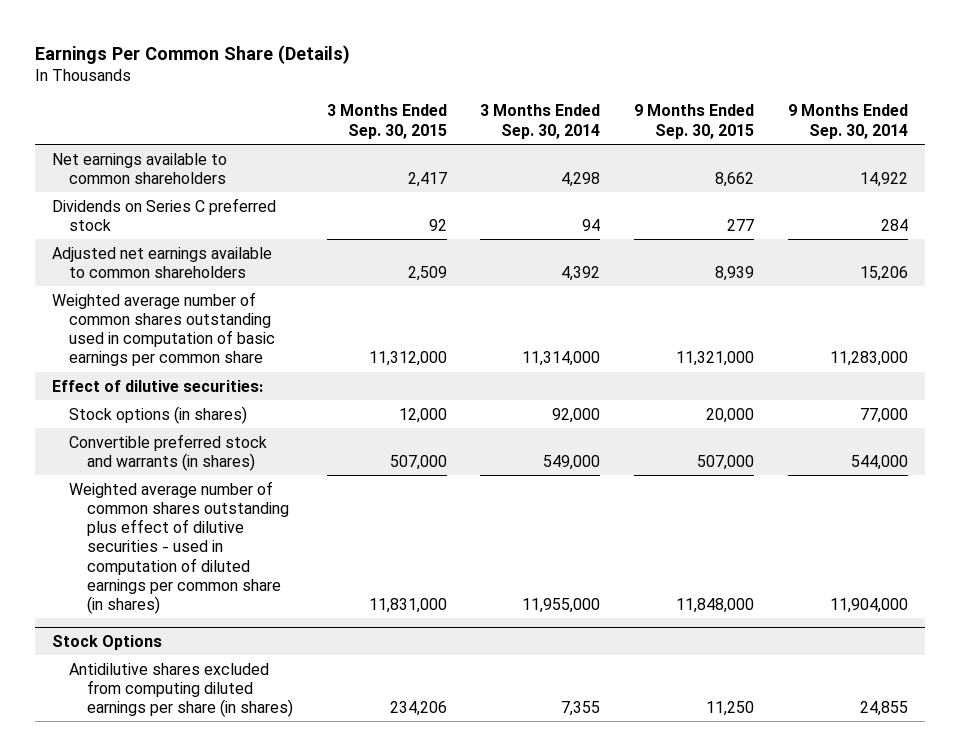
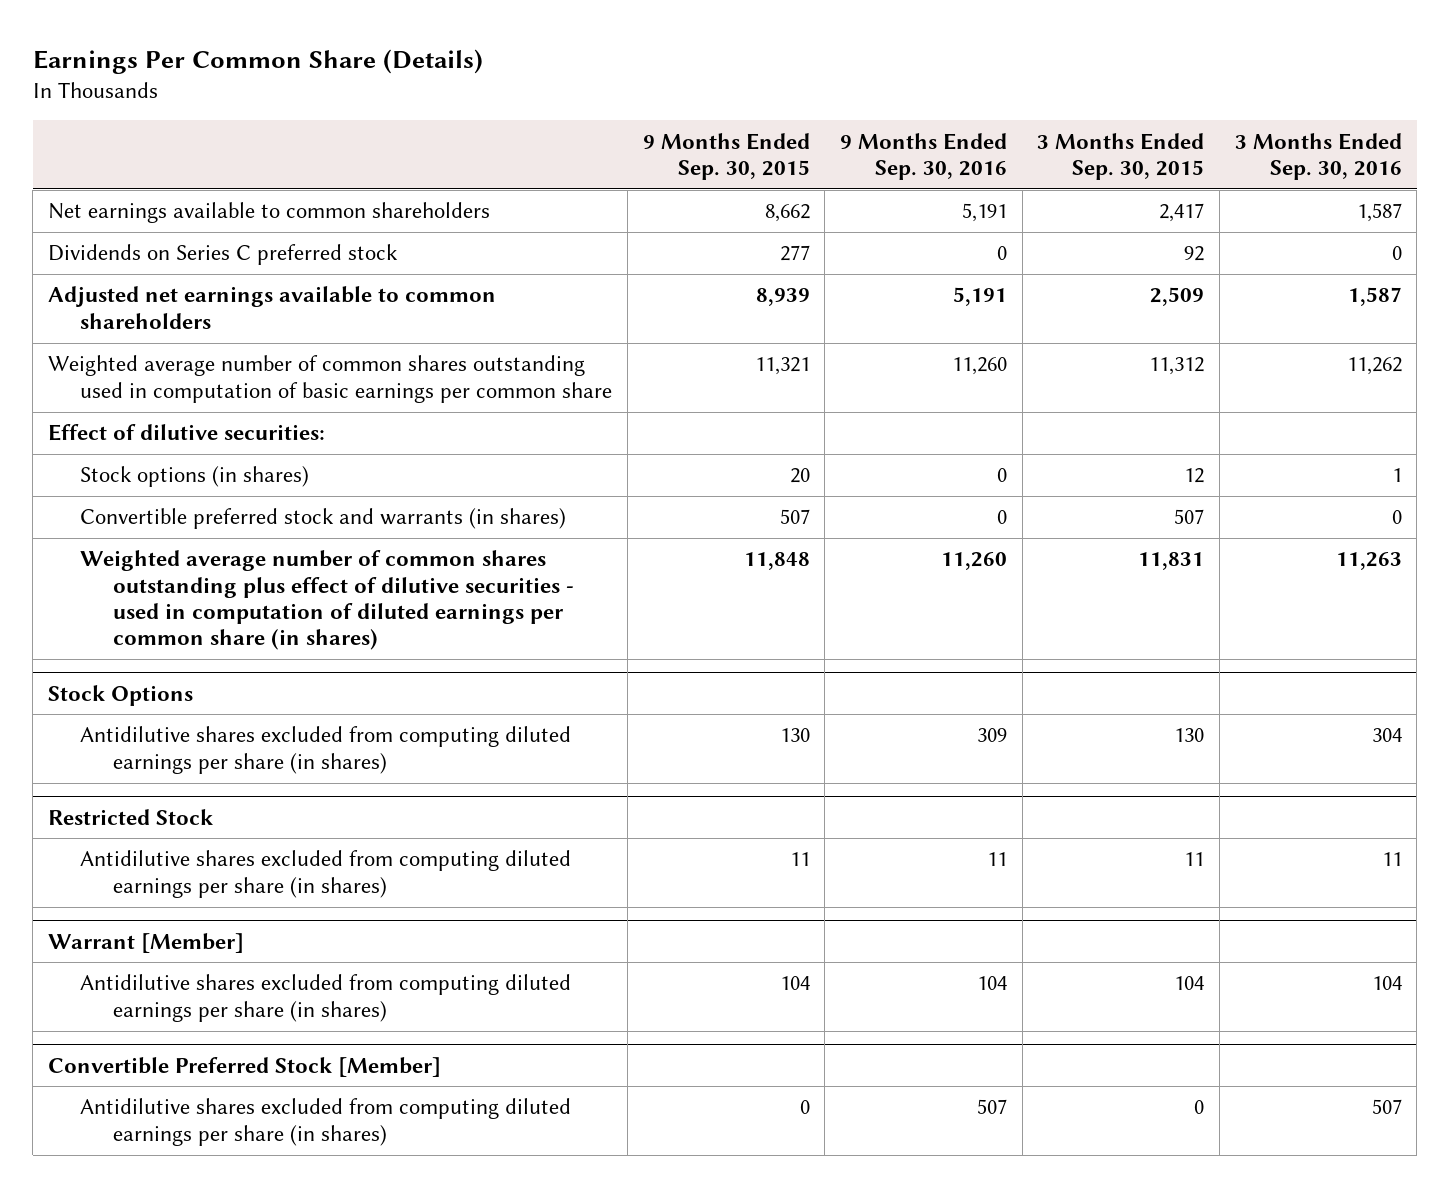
[480,104,601,139] 3 Months Ended Sep. 30, 2014 -> none
[788,104,909,139] 9 Months Ended Sep. 30, 2014 -> none
none -> [840,132,1008,180] 9 Months Ended Sep. 30, 2016
none -> [1234,132,1402,180] 3 Months Ended Sep. 30, 2016
[368,351,447,367] 11,312,000 -> [1149,357,1205,376] 11,312
[676,351,755,367] 11,321,000 -> [754,357,810,376] 11,321
[398,407,447,423] 12,000 -> [1184,468,1205,484] 12
[706,407,755,423] 20,000 -> [789,468,810,484] 20
[389,454,447,470] 507,000 -> [1174,509,1205,525] 507
[697,454,755,470] 507,000 -> [779,509,810,525] 507
[368,598,447,614] 11,831,000 -> [1138,552,1205,571] 11,831
[676,598,755,614] 11,848,000 -> [743,552,810,571] 11,848
[389,701,447,717] 234,206 -> [1174,728,1205,743] 130
[706,701,755,717] 11,250 -> [779,728,810,743] 130
none -> [47,808,213,825] Restricted Stock
none -> [80,850,572,898] Antidilutive shares excluded from computing diluted earnings per share (in shares)
none -> [47,932,244,953] Warrant [Member]
none -> [80,974,572,1022] Antidilutive shares excluded from computing diluted earnings per share (in shares)
none -> [47,1056,441,1077] Convertible Preferred Stock [Member]
none -> [80,1098,572,1146] Antidilutive shares excluded from computing diluted earnings per share (in shares)

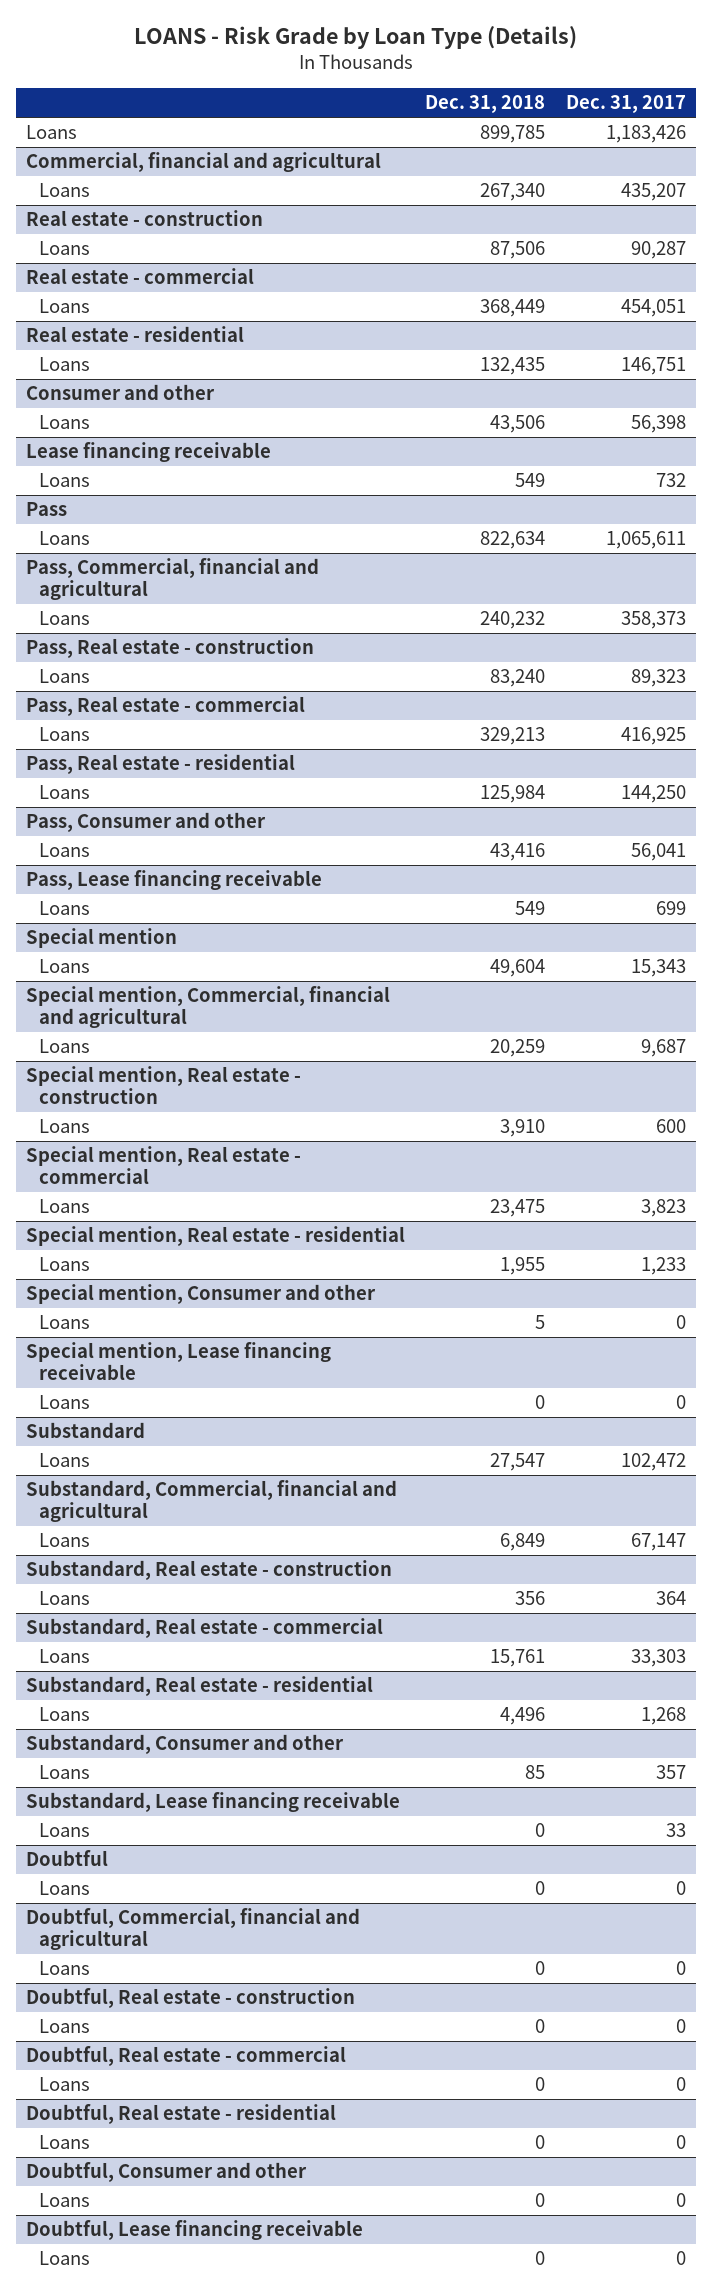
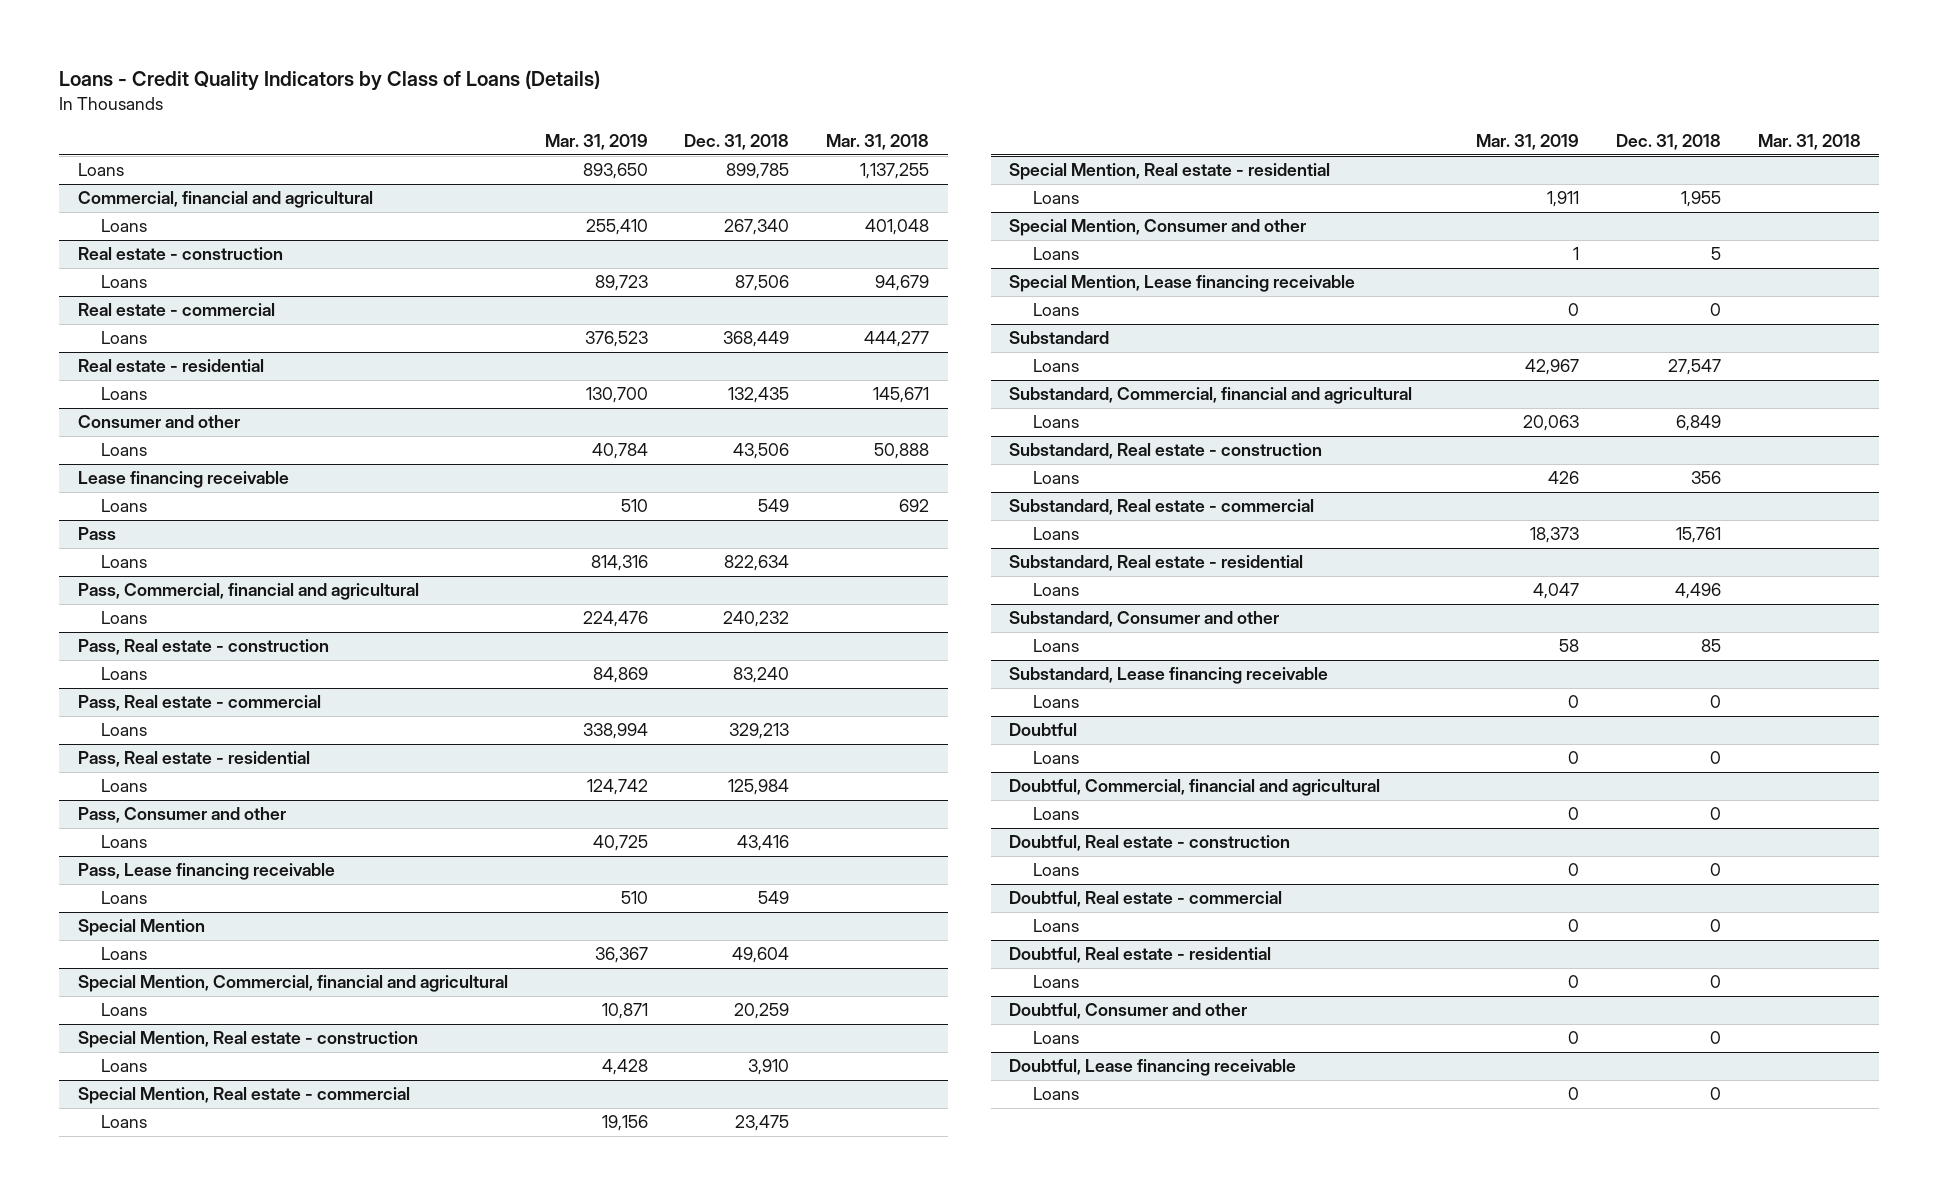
[133,26,577,50] LOANS - Risk Grade by Loan Type (Details) -> [59,70,601,92] Loans - Credit Quality Indicators by Class of Loans (Details)
[565,95,686,114] Dec. 31, 2017 -> none
none -> [544,134,648,151] Mar. 31, 2019
none -> [826,134,930,151] Mar. 31, 2018
[25,928,177,949] Special mention -> [77,919,205,937] Special Mention
[25,986,390,1029] Special mention, Commercial, financial and agricultural -> [77,975,508,993] Special Mention, Commercial, financial and agricultural
[25,1066,301,1105] Special mention, Real estate - construction -> [77,1031,418,1049] Special Mention, Real estate - construction
[25,1146,301,1185] Special mention, Real estate - commercial -> [77,1087,410,1105] Special Mention, Real estate - commercial
[25,1226,405,1247] Special mention, Real estate - residential -> [1009,163,1331,181] Special Mention, Real estate - residential
[25,1284,376,1305] Special mention, Consumer and other -> [1009,219,1307,237] Special Mention, Consumer and other
[25,1342,331,1381] Special mention, Lease financing receivable -> [1009,275,1356,293] Special Mention, Lease financing receivable

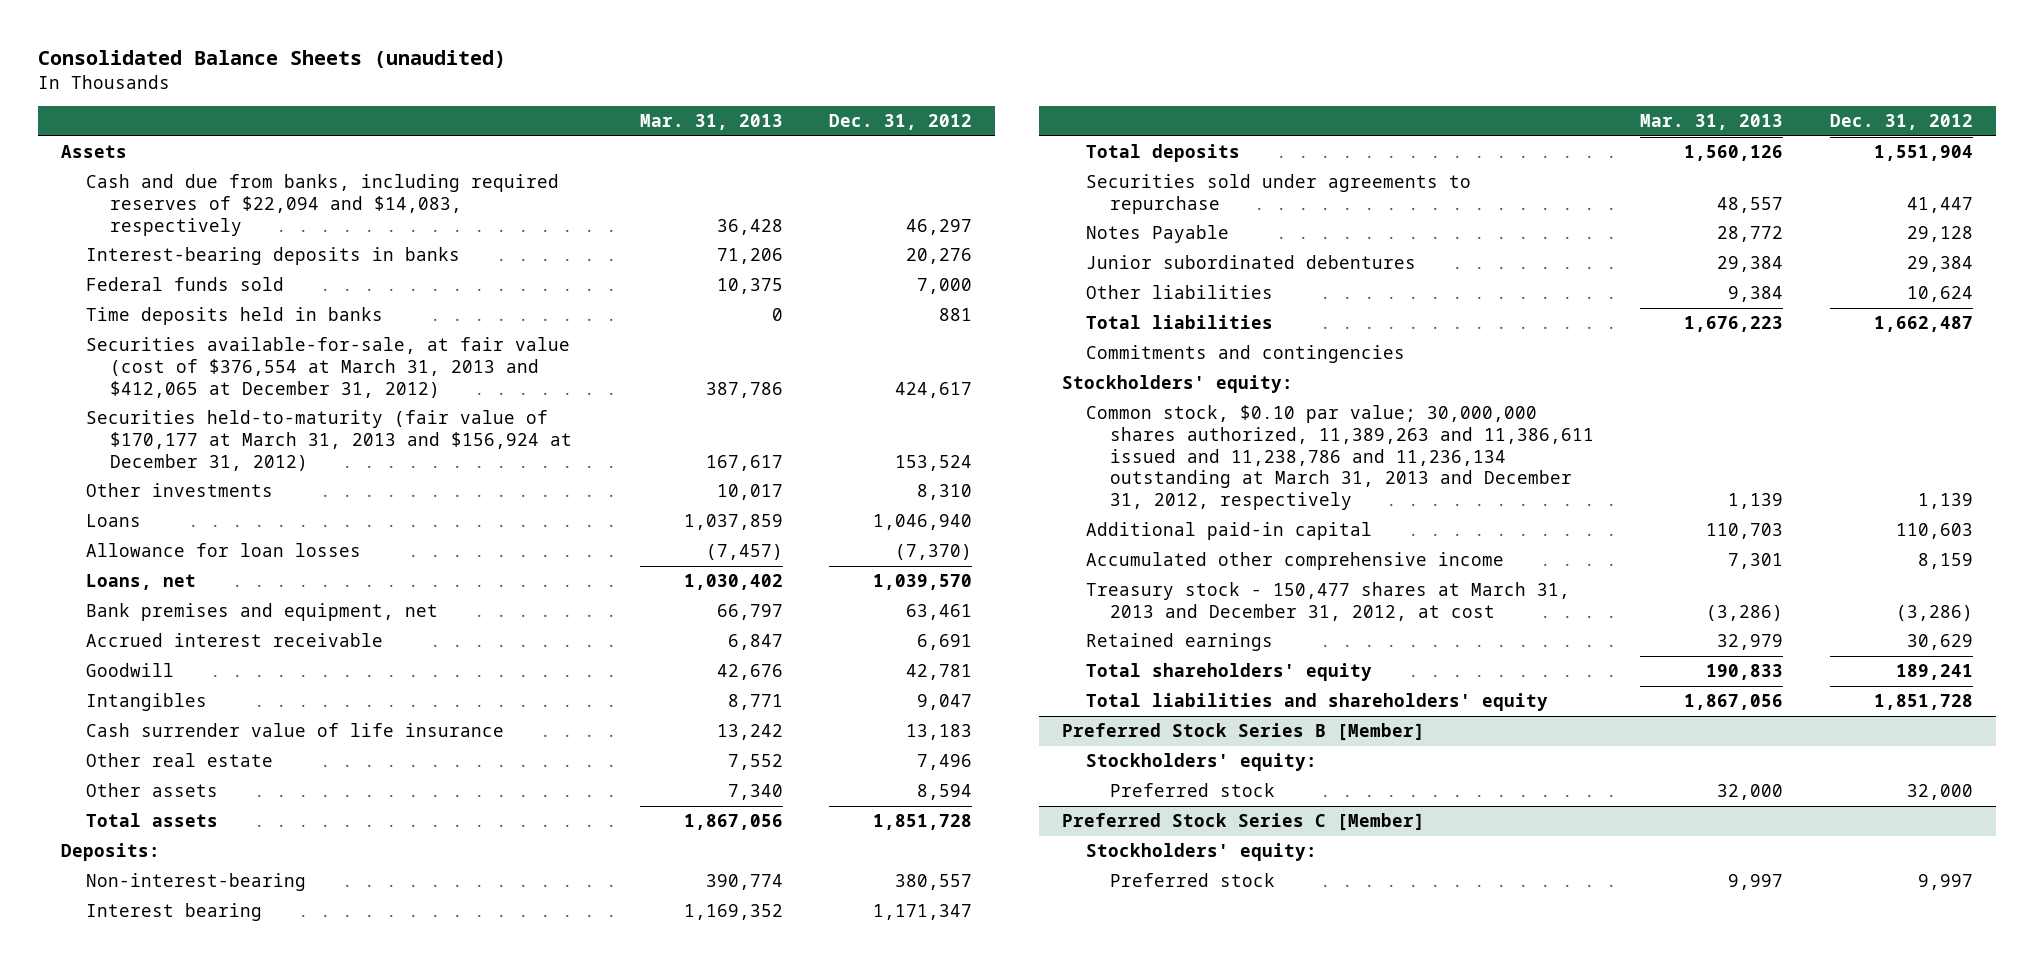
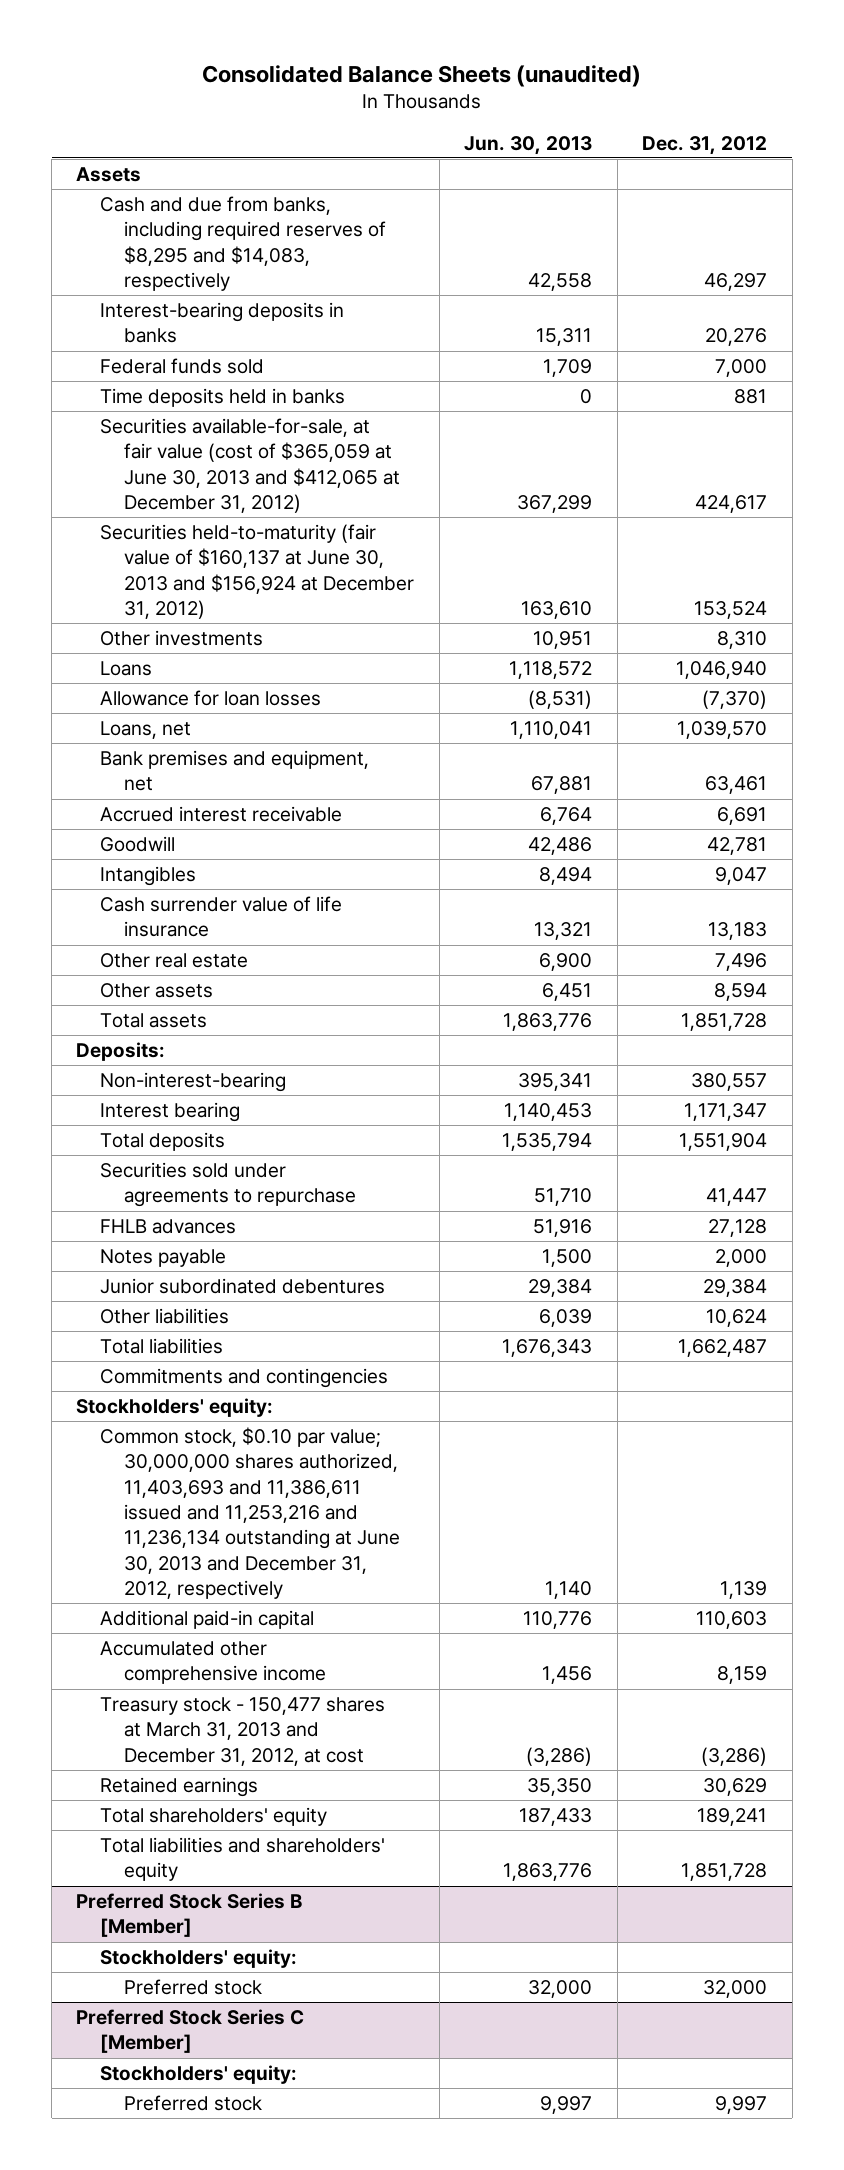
[640,114,784,131] Mar. 31, 2013 -> none
none -> [464,135,593,155] Jun. 30, 2013
[85,174,559,236] Cash and due from banks, including required reserves of $22,094 and $14,083, respectively -> [100,196,387,292] Cash and due from banks, including required reserves of $8,295 and $14,083, respectively
[85,337,570,398] Securities available-for-sale, at fair value (cost of $376,554 at March 31, 2013 and $412,065 at December 31, 2012) -> [100,418,401,514] Securities available-for-sale, at fair value (cost of $365,059 at June 30, 2013 and $412,065 at December 31, 2012)
[85,410,572,471] Securities held-to-maturity (fair value of $170,177 at March 31, 2013 and $156,924 at December 31, 2012) -> [100,524,415,620] Securities held-to-maturity (fair value of $160,137 at June 30, 2013 and $156,924 at December 31, 2012)
none -> [100,1219,237,1235] FHLB advances
[1086,225,1230,244] Notes Payable -> [100,1249,227,1268] Notes payable
[1906,226,1973,243] 29,128 -> [715,1249,768,1268] 2,000
[1086,405,1595,511] Common stock, $0.10 par value; 30,000,000 shares authorized, 11,389,263 and 11,386,611 issued and 11,238,786 and 11,236,134 outstanding at March 31, 2013 and December 31, 2012, respectively -> [100,1427,401,1599] Common stock, $0.10 par value; 30,000,000 shares authorized, 11,403,693 and 11,386,611 issued and 11,253,216 and 11,236,134 outstanding at June 30, 2013 and December 31, 2012, respectively

